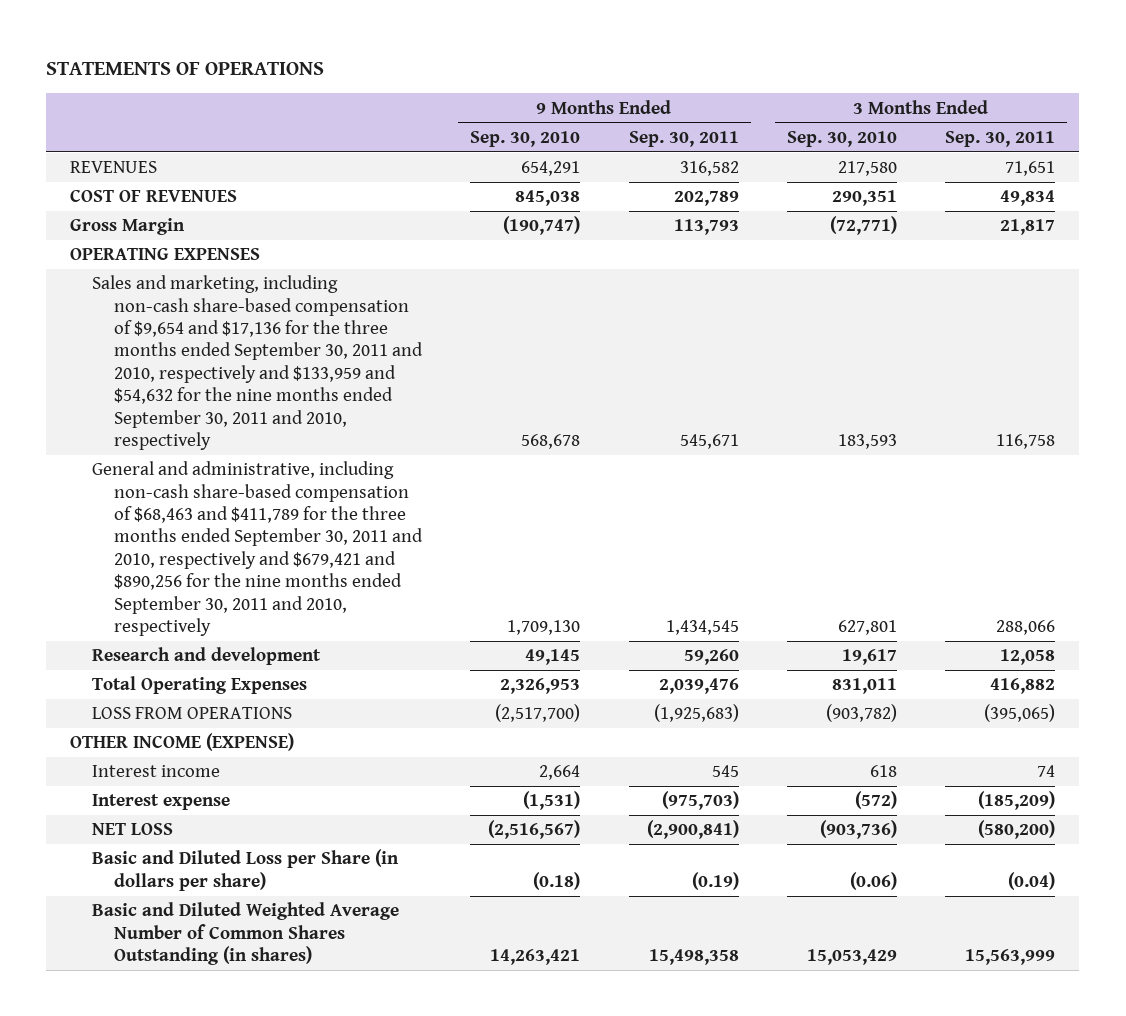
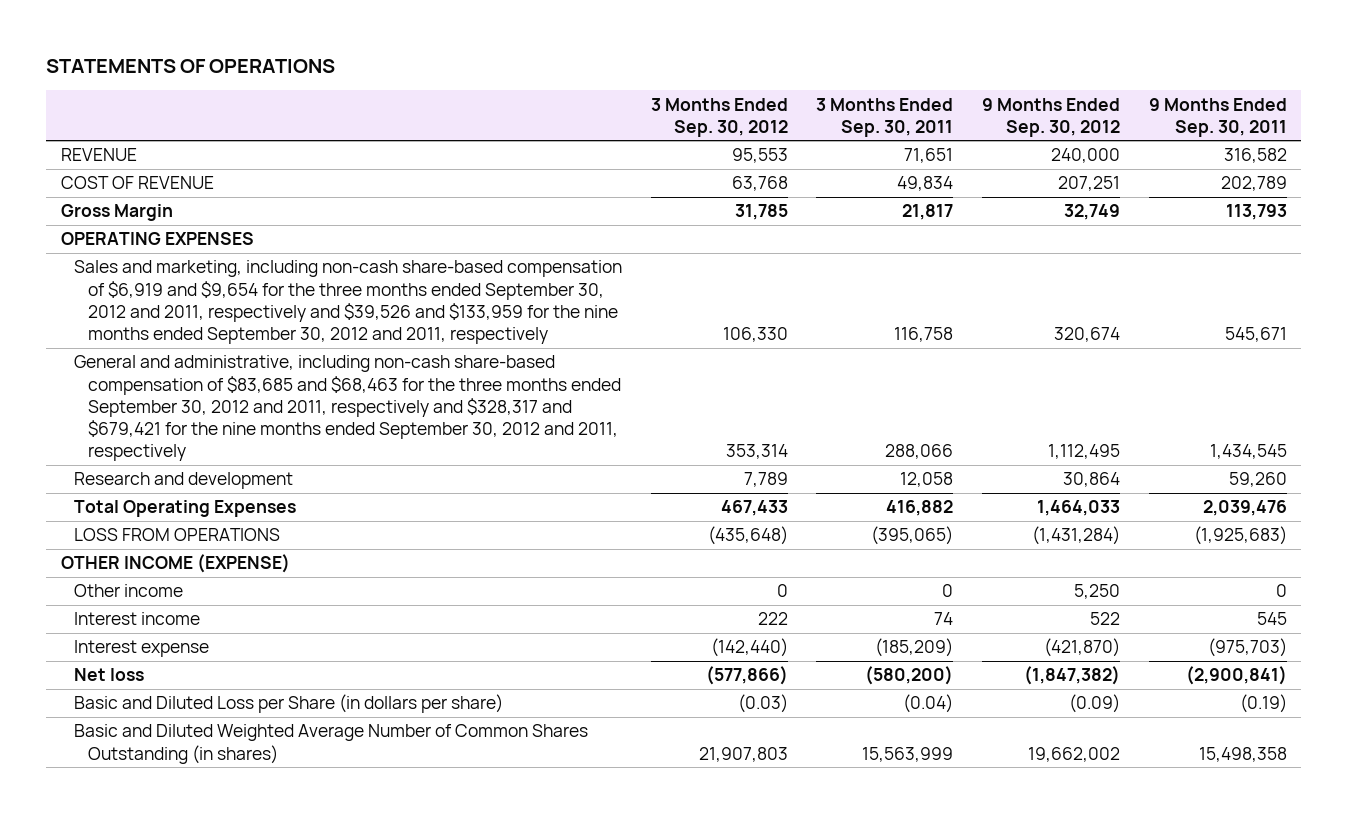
[470,131,581,148] Sep. 30, 2010 -> none
[786,131,897,148] Sep. 30, 2010 -> none
none -> [650,97,788,137] 3 Months Ended Sep. 30, 2012
none -> [981,97,1120,137] 9 Months Ended Sep. 30, 2012
[70,161,158,174] REVENUES -> [60,148,137,162] REVENUE
[70,189,238,203] COST OF REVENUES -> [60,176,214,190] COST OF REVENUE
[92,275,424,450] Sales and marketing, including non-cash share-based compensation of $9,654 and $17,136 for the three months ended September 30, 2011 and 2010, respectively and $133,959 and $54,632 for the nine months ended September 30, 2011 and 2010, respectively -> [74,260,623,345] Sales and marketing, including non-cash share-based compensation of $6,919 and $9,654 for the three months ended September 30, 2012 and 2011, respectively and $39,526 and $133,959 for the nine months ended September 30, 2012 and 2011, respectively
[92,461,424,636] General and administrative, including non-cash share-based compensation of $68,463 and $411,789 for the three months ended September 30, 2011 and 2010, respectively and $679,421 and $890,256 for the nine months ended September 30, 2011 and 2010, respectively -> [74,355,621,462] General and administrative, including non-cash share-based compensation of $83,685 and $68,463 for the three months ended September 30, 2012 and 2011, respectively and $328,317 and $679,421 for the nine months ended September 30, 2012 and 2011, respectively
none -> [74,584,184,598] Other income
[92,823,174,836] NET LOSS -> [74,668,145,682] Net loss

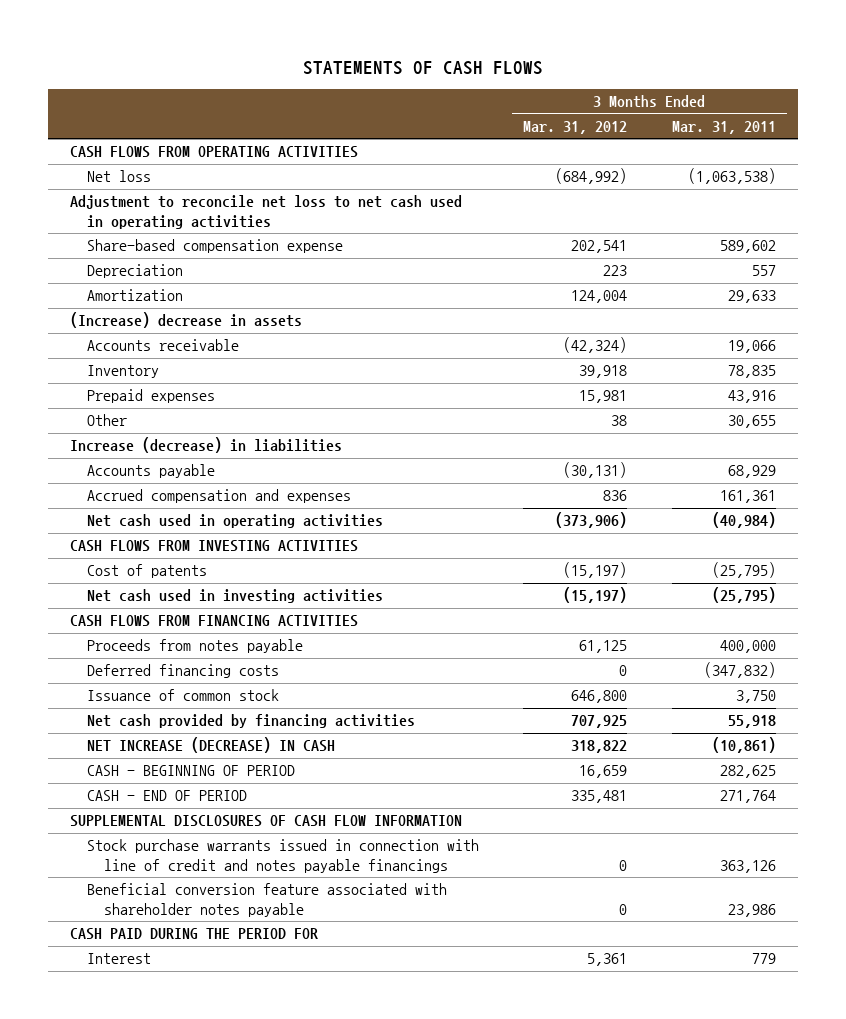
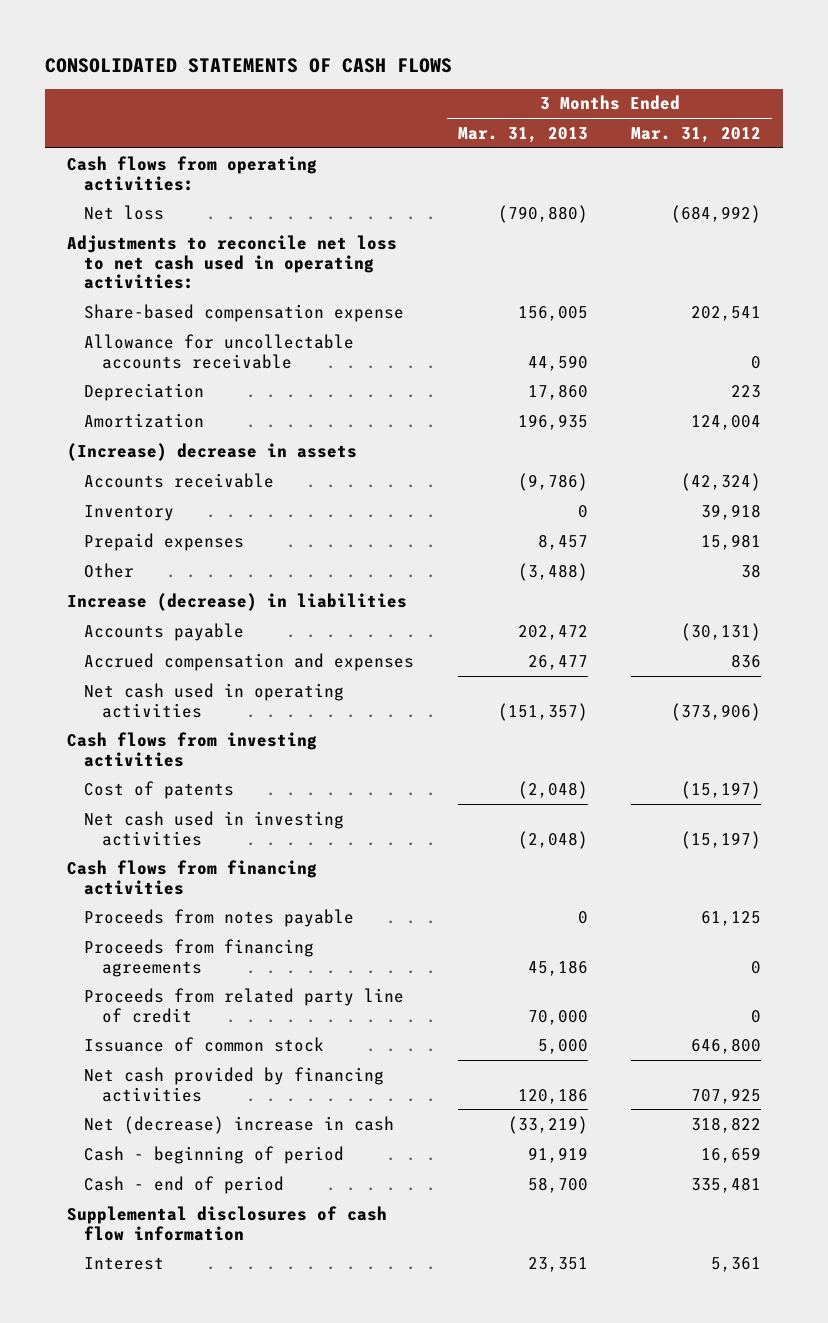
[302,60,543,75] STATEMENTS OF CASH FLOWS -> [45,57,453,73] CONSOLIDATED STATEMENTS OF CASH FLOWS
[671,121,776,135] Mar. 31, 2011 -> none
none -> [457,126,588,143] Mar. 31, 2013
[70,146,359,159] CASH FLOWS FROM OPERATING ACTIVITIES -> [66,155,317,191] Cash flows from operating activities:
[70,195,463,230] Adjustment to reconcile net loss to net cash used in operating activities -> [66,234,397,290] Adjustments to reconcile net loss to net cash used in operating activities:
none -> [84,333,355,369] Allowance for uncollectable accounts receivable
[70,540,359,553] CASH FLOWS FROM INVESTING ACTIVITIES -> [66,731,317,767] Cash flows from investing activities
[70,615,359,628] CASH FLOWS FROM FINANCING ACTIVITIES -> [66,859,317,895] Cash flows from financing activities
[87,664,280,679] Deferred financing costs -> none
none -> [84,938,315,977] Proceeds from financing agreements
none -> [84,987,405,1023] Proceeds from related party line of credit
[87,839,480,874] Stock purchase warrants issued in connection with line of credit and notes payable financings -> none
[87,883,448,918] Beneficial conversion feature associated with shareholder notes payable -> none
[70,928,319,941] CASH PAID DURING THE PERIOD FOR -> none
[87,737,336,754] NET INCREASE (DECREASE) IN CASH -> [84,1115,395,1134] Net (decrease) increase in cash
[87,765,296,777] CASH - BEGINNING OF PERIOD -> [84,1145,345,1164] Cash - beginning of period
[87,790,248,802] CASH - END OF PERIOD -> [84,1175,285,1194] Cash - end of period
[70,815,463,828] SUPPLEMENTAL DISCLOSURES OF CASH FLOW INFORMATION -> [66,1205,387,1241] Supplemental disclosures of cash flow information

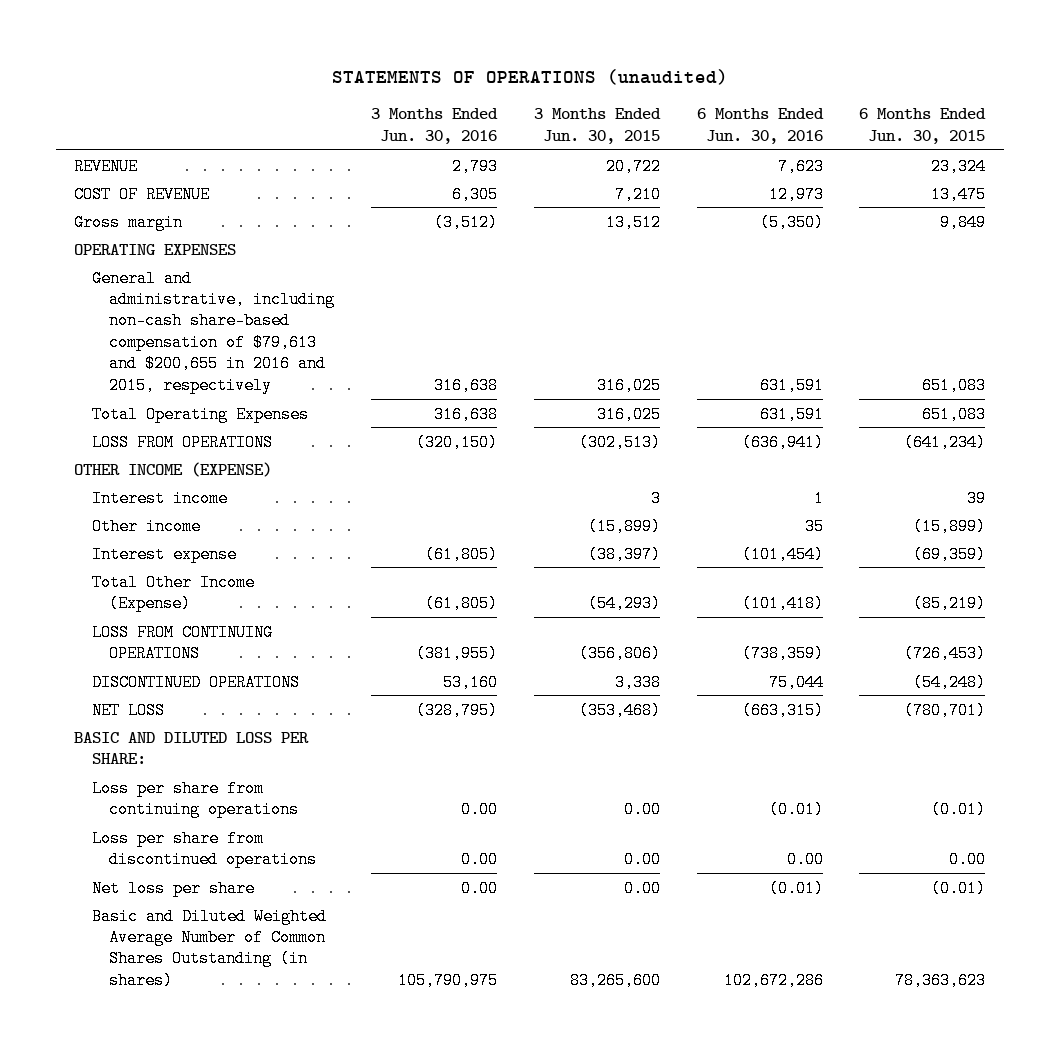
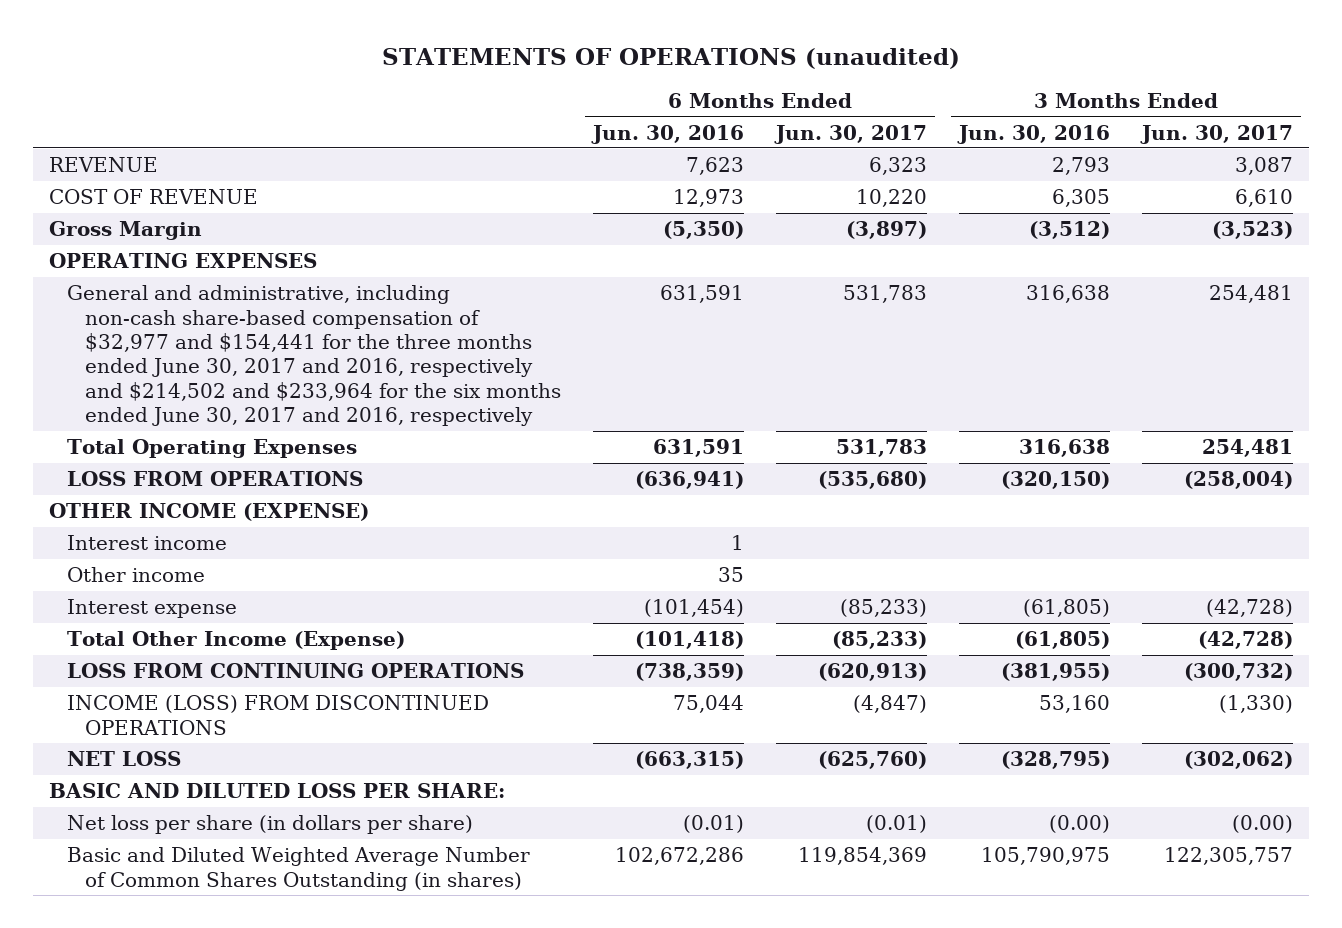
[533,108,661,144] 3 Months Ended Jun. 30, 2015 -> none
[859,108,987,144] 6 Months Ended Jun. 30, 2015 -> none
none -> [773,124,927,144] Jun. 30, 2017
none -> [1139,124,1293,144] Jun. 30, 2017
[73,213,183,231] Gross margin -> [49,221,203,241] Gross Margin
[91,269,336,394] General and administrative, including non-cash share-based compensation of $79,613 and $200,655 in 2016 and 2015, respectively -> [67,285,561,427] General and administrative, including non-cash share-based compensation of $32,977 and $154,441 for the three months ended June 30, 2017 and 2016, respectively and $214,502 and $233,964 for the six months ended June 30, 2017 and 2016, respectively
[91,673,300,691] DISCONTINUED OPERATIONS -> [67,695,490,735] INCOME (LOSS) FROM DISCONTINUED OPERATIONS
[91,779,300,818] Loss per share from continuing operations -> none
[91,829,318,868] Loss per share from discontinued operations -> none
[91,879,255,897] Net loss per share -> [67,815,474,835] Net loss per share (in dollars per share)
[461,879,499,897] 0.00 -> [1048,815,1110,834] (0.00)

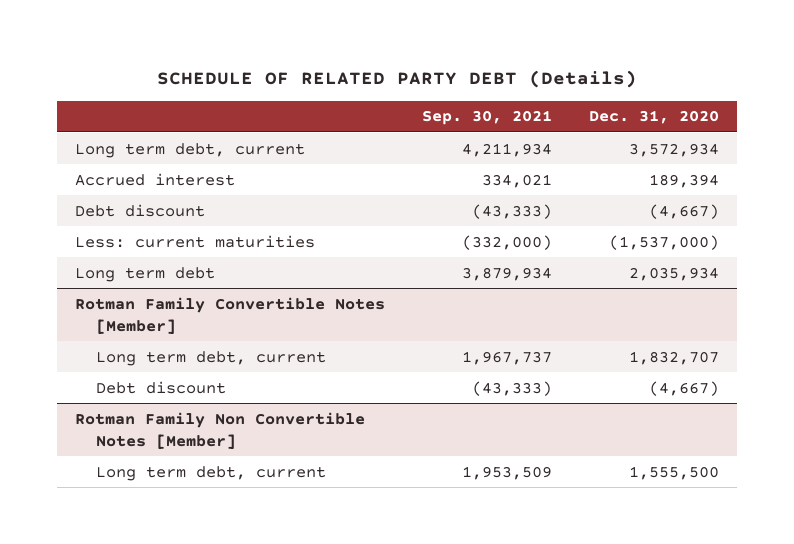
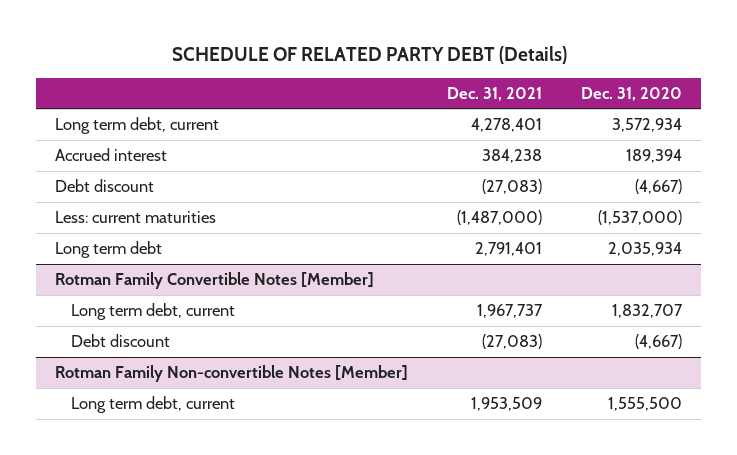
[422,110,553,126] Sep. 30, 2021 -> none
none -> [447,86,543,101] Dec. 31, 2021
[75,411,366,449] Rotman Family Non Convertible Notes [Member] -> [55,365,409,383] Rotman Family Non-convertible Notes [Member]

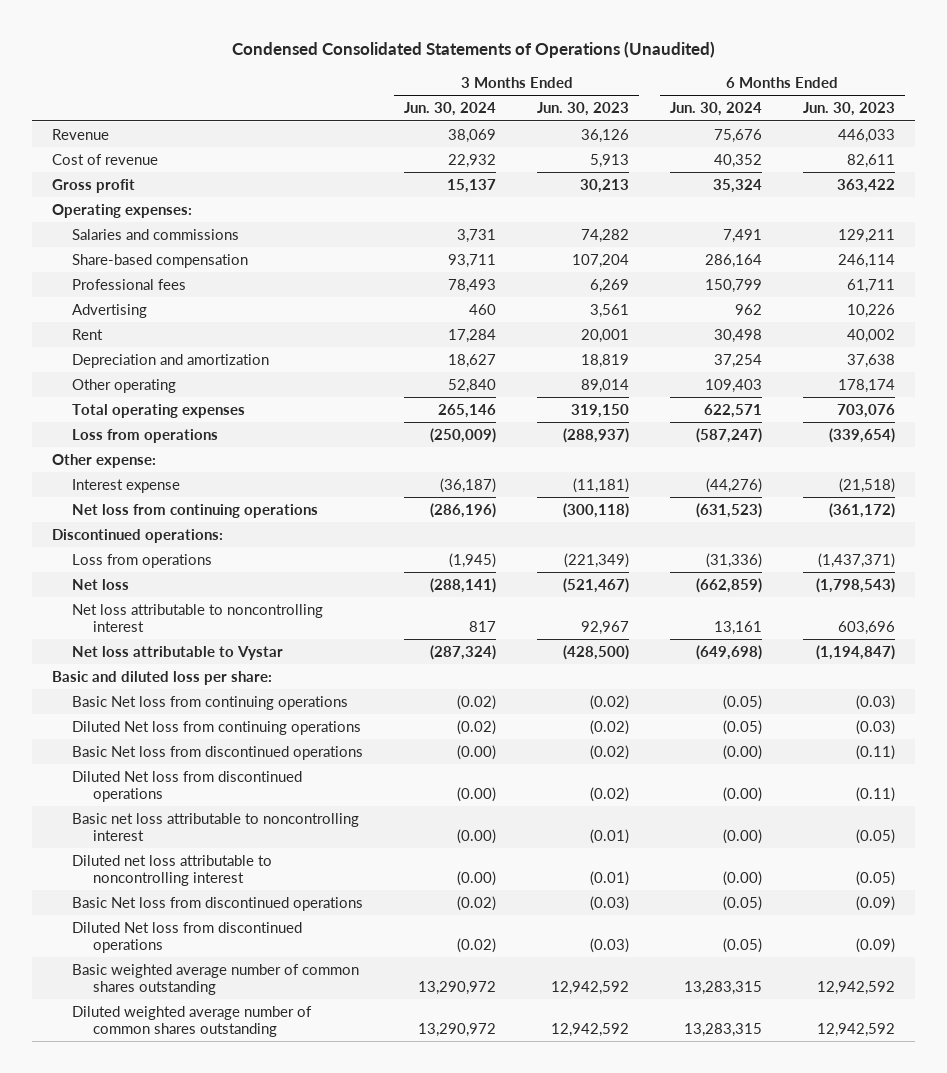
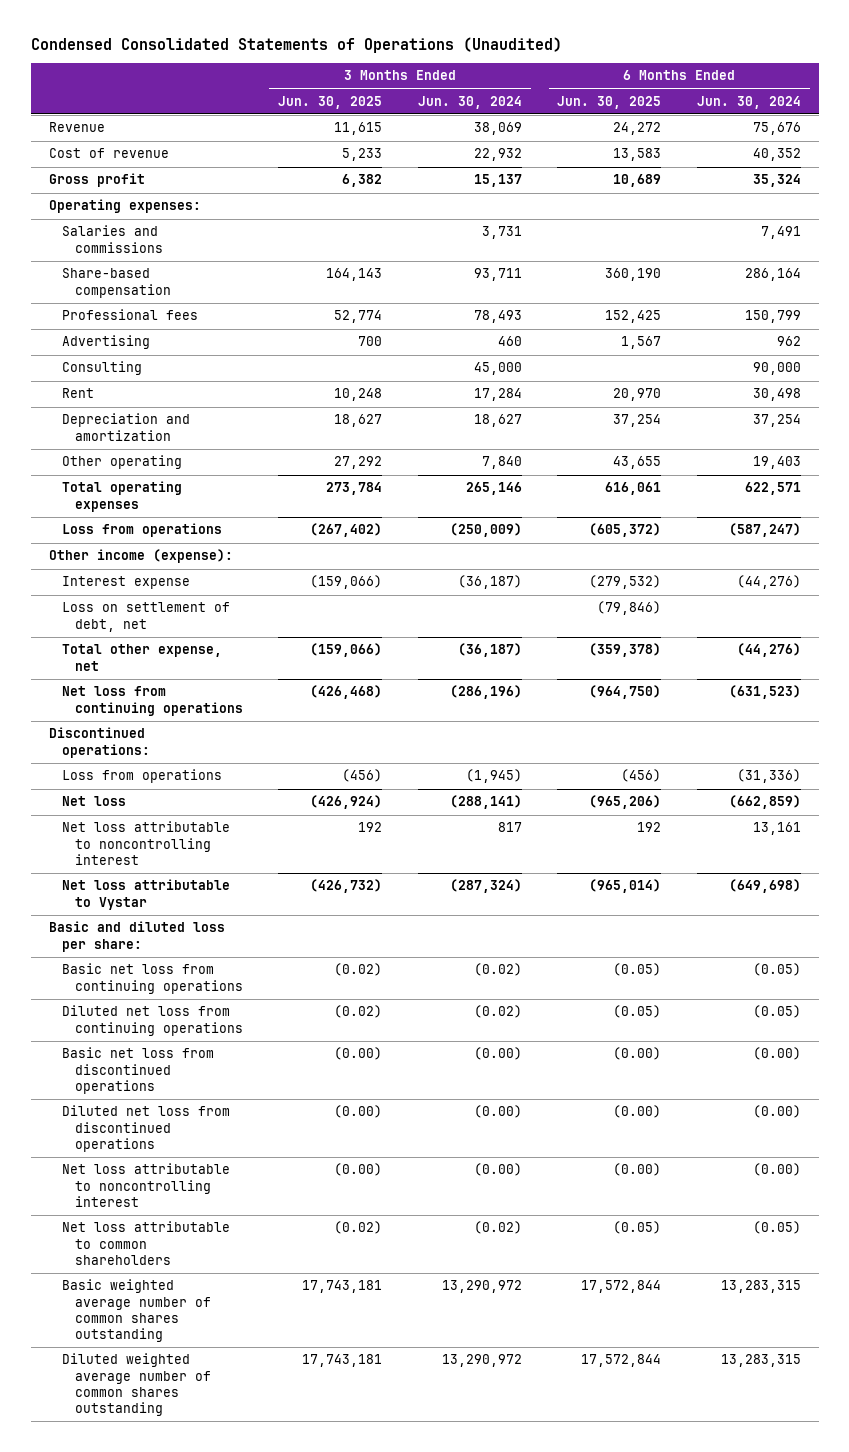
[537,102,630,117] Jun. 30, 2023 -> none
[802,102,895,117] Jun. 30, 2023 -> none
none -> [278,95,383,109] Jun. 30, 2025
none -> [557,95,662,109] Jun. 30, 2025
none -> [61,361,142,376] Consulting
[448,379,497,394] 52,840 -> [481,456,522,470] 7,840
[705,379,763,394] 109,403 -> [752,456,801,470] 19,403
[52,454,157,469] Other expense: -> [48,549,233,564] Other income (expense):
none -> [61,602,230,632] Loss on settlement of debt, net
none -> [61,644,222,671] Total other expense, net
[72,855,273,887] Diluted net loss attributable to noncontrolling interest -> none
[72,897,364,912] Basic Net loss from discontinued operations -> none
[72,922,303,954] Diluted Net loss from discontinued operations -> none
[72,696,349,711] Basic Net loss from continuing operations -> [61,963,243,994] Basic net loss from continuing operations
[72,721,362,736] Diluted Net loss from continuing operations -> [61,1005,243,1036] Diluted net loss from continuing operations
[72,746,364,761] Basic Net loss from discontinued operations -> [61,1047,214,1094] Basic net loss from discontinued operations
[72,771,303,803] Diluted Net loss from discontinued operations -> [61,1105,230,1152] Diluted net loss from discontinued operations
[72,813,360,842] Basic net loss attributable to noncontrolling interest -> [61,1163,230,1207] Net loss attributable to noncontrolling interest
none -> [61,1221,230,1265] Net loss attributable to common shareholders

